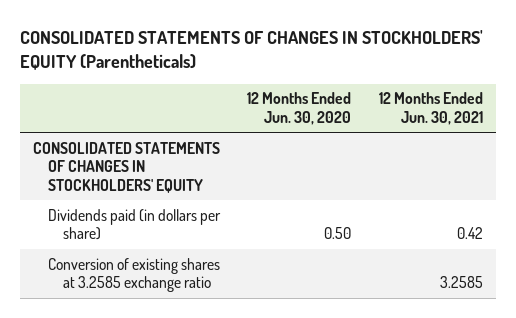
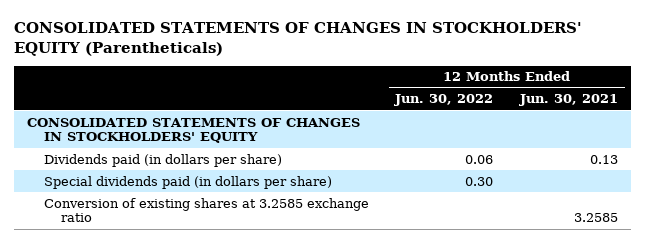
[247,92,352,125] 12 Months Ended Jun. 30, 2020 -> none
none -> [394,94,494,107] Jun. 30, 2022
[456,227,483,240] 0.42 -> [590,154,619,164] 0.13
none -> [43,175,332,189] Special dividends paid (in dollars per share)

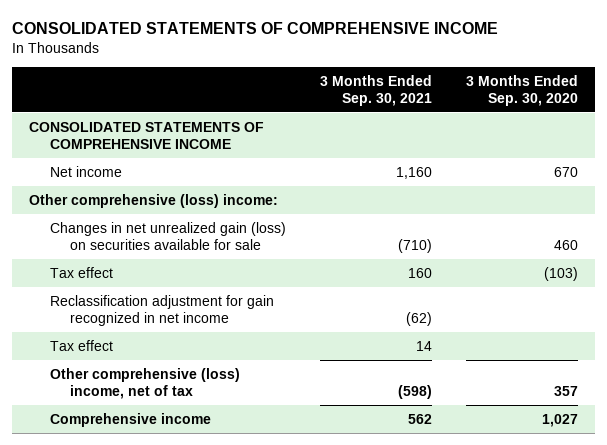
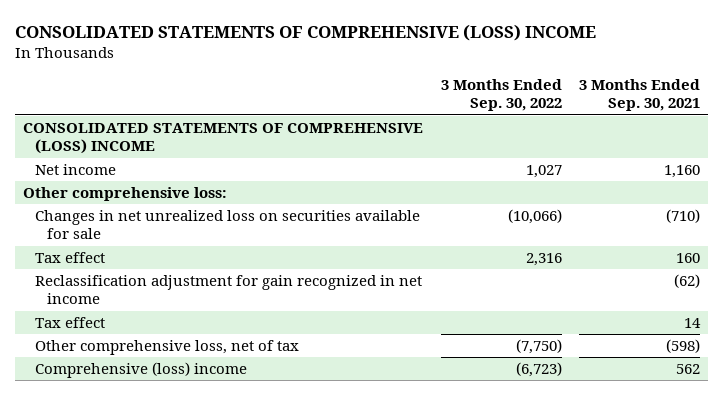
[12,21,499,34] CONSOLIDATED STATEMENTS OF COMPREHENSIVE INCOME -> [14,23,596,41] CONSOLIDATED STATEMENTS OF COMPREHENSIVE (LOSS) INCOME
[465,74,578,106] 3 Months Ended Sep. 30, 2020 -> none
none -> [440,78,562,112] 3 Months Ended Sep. 30, 2022
[29,121,265,149] CONSOLIDATED STATEMENTS OF COMPREHENSIVE INCOME -> [23,122,424,155] CONSOLIDATED STATEMENTS OF COMPREHENSIVE (LOSS) INCOME
[29,193,279,208] Other comprehensive (loss) income: -> [23,186,228,201] Other comprehensive loss:
[49,221,286,250] Changes in net unrealized gain (loss) on securities available for sale -> [35,209,421,240] Changes in net unrealized loss on securities available for sale
[49,367,240,399] Other comprehensive (loss) income, net of tax -> [35,339,300,355] Other comprehensive loss, net of tax
[49,412,211,427] Comprehensive income -> [35,361,248,378] Comprehensive (loss) income

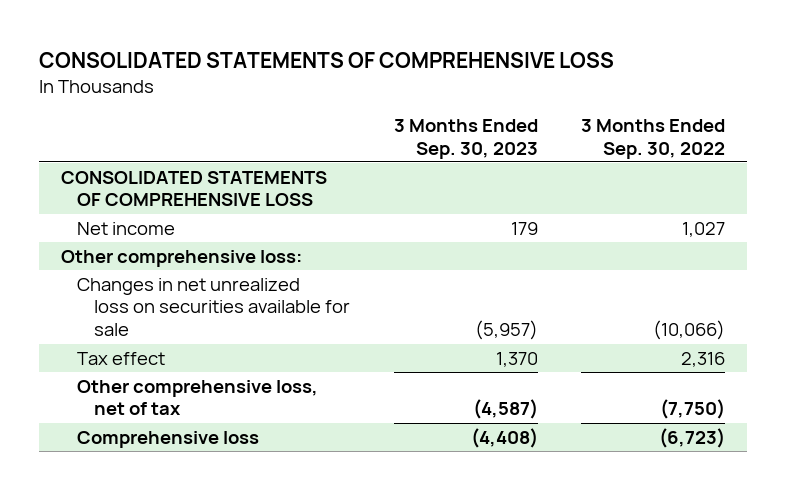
[14,23,596,41] CONSOLIDATED STATEMENTS OF COMPREHENSIVE (LOSS) INCOME -> [39,51,615,68] CONSOLIDATED STATEMENTS OF COMPREHENSIVE LOSS
[578,78,700,112] 3 Months Ended Sep. 30, 2021 -> none
none -> [393,118,538,159] 3 Months Ended Sep. 30, 2023
[23,122,424,155] CONSOLIDATED STATEMENTS OF COMPREHENSIVE (LOSS) INCOME -> [61,170,328,207] CONSOLIDATED STATEMENTS OF COMPREHENSIVE LOSS
[35,274,423,305] Reclassification adjustment for gain recognized in net income -> none
[35,316,106,328] Tax effect -> none
[35,361,248,378] Comprehensive (loss) income -> [77,430,260,448] Comprehensive loss

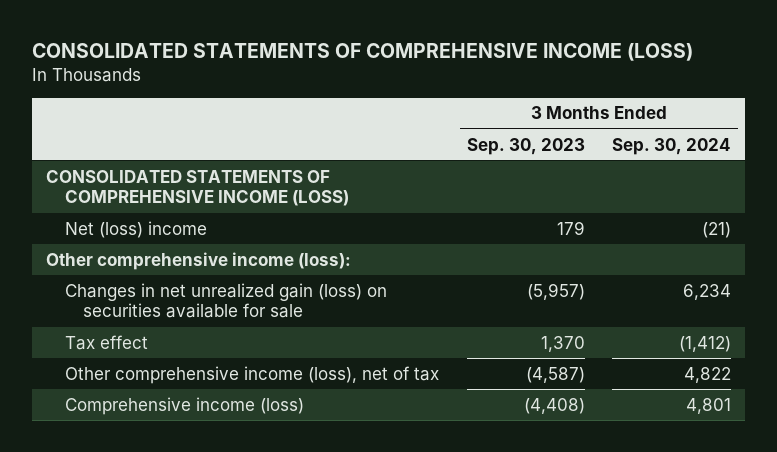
[39,51,615,68] CONSOLIDATED STATEMENTS OF COMPREHENSIVE LOSS -> [32,43,694,62] CONSOLIDATED STATEMENTS OF COMPREHENSIVE INCOME (LOSS)
[581,118,726,159] 3 Months Ended Sep. 30, 2022 -> none
none -> [612,137,732,155] Sep. 30, 2024
[61,170,328,207] CONSOLIDATED STATEMENTS OF COMPREHENSIVE LOSS -> [46,169,349,207] CONSOLIDATED STATEMENTS OF COMPREHENSIVE INCOME (LOSS)
[77,221,176,235] Net income -> [64,220,207,238] Net (loss) income
[61,249,303,267] Other comprehensive loss: -> [46,251,352,270] Other comprehensive income (loss):
[77,277,350,337] Changes in net unrealized loss on securities available for sale -> [64,282,387,319] Changes in net unrealized gain (loss) on securities available for sale
[77,379,319,416] Other comprehensive loss, net of tax -> [64,365,439,384] Other comprehensive income (loss), net of tax
[77,430,260,448] Comprehensive loss -> [64,396,304,415] Comprehensive income (loss)

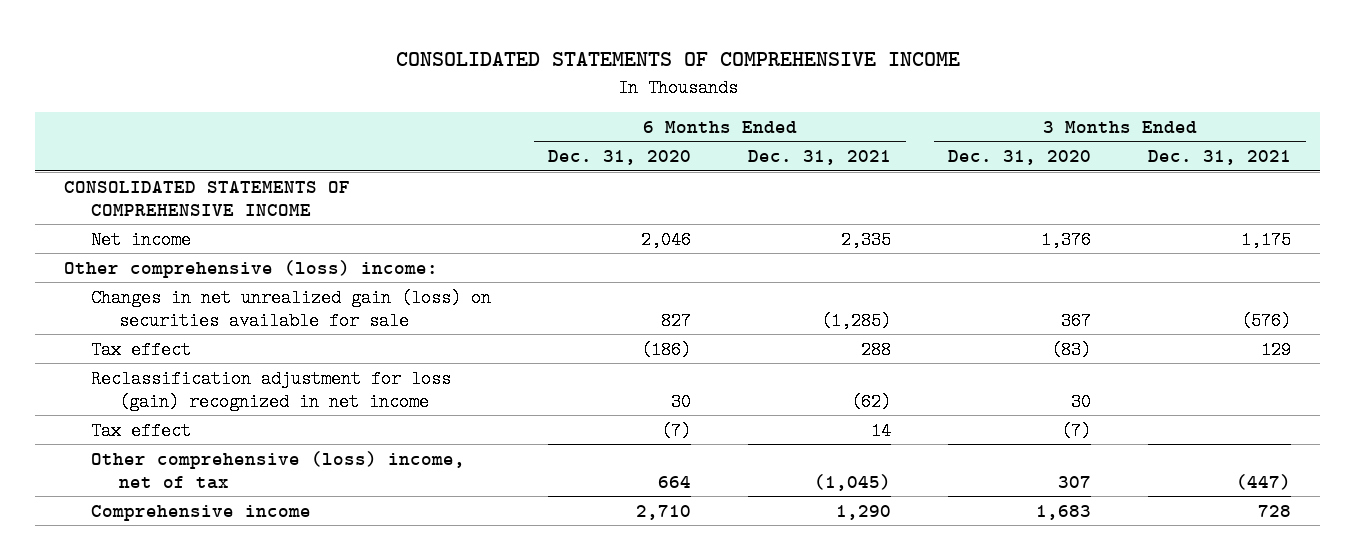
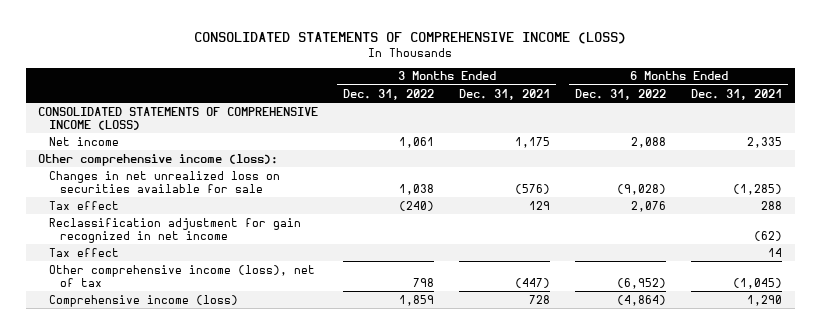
[395,51,960,66] CONSOLIDATED STATEMENTS OF COMPREHENSIVE INCOME -> [194,32,627,45] CONSOLIDATED STATEMENTS OF COMPREHENSIVE INCOME (LOSS)
[548,150,692,166] Dec. 31, 2020 -> none
[948,150,1092,166] Dec. 31, 2020 -> none
none -> [343,88,435,100] Dec. 31, 2022
none -> [575,88,667,100] Dec. 31, 2022
[63,180,350,216] CONSOLIDATED STATEMENTS OF COMPREHENSIVE INCOME -> [38,106,319,130] CONSOLIDATED STATEMENTS OF COMPREHENSIVE INCOME (LOSS)
[63,259,438,278] Other comprehensive (loss) income: -> [38,153,279,166] Other comprehensive income (loss):
[91,288,492,330] Changes in net unrealized gain (loss) on securities available for sale -> [49,170,281,193] Changes in net unrealized loss on securities available for sale
[91,369,452,411] Reclassification adjustment for loss (gain) recognized in net income -> [49,217,302,243] Reclassification adjustment for gain recognized in net income
[91,450,466,489] Other comprehensive (loss) income, net of tax -> [49,264,316,287] Other comprehensive income (loss), net of tax
[91,504,312,521] Comprehensive income -> [49,294,239,307] Comprehensive income (loss)

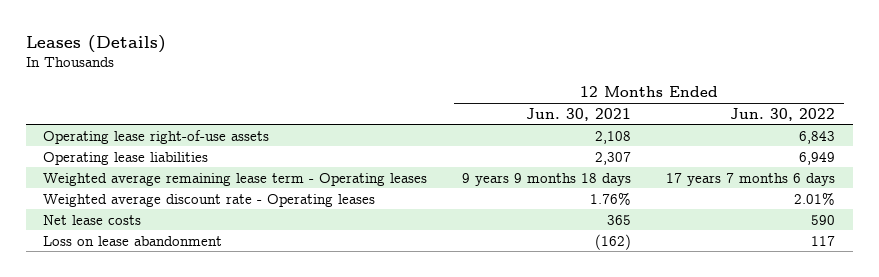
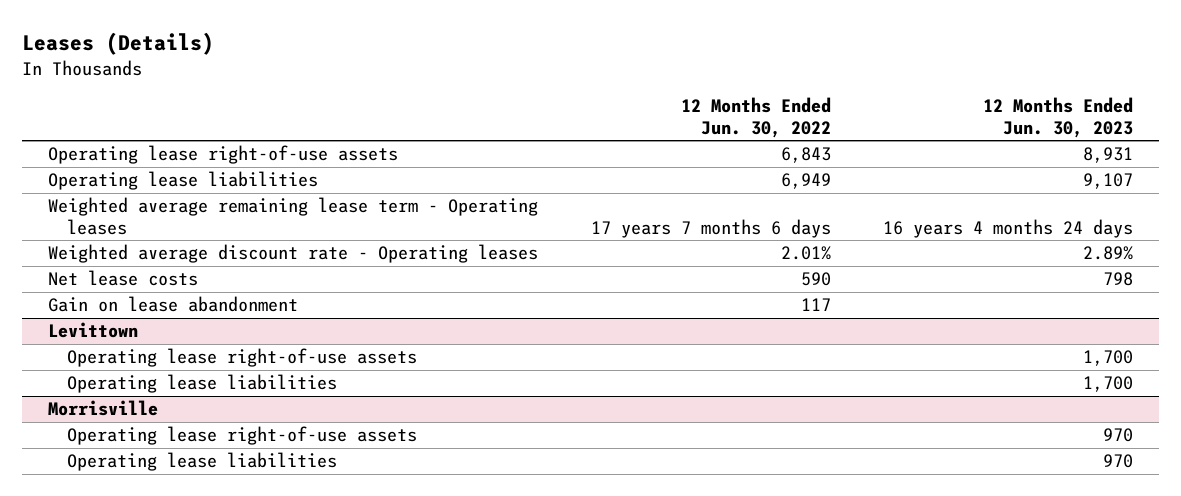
[526,107,632,121] Jun. 30, 2021 -> none
none -> [983,97,1134,138] 12 Months Ended Jun. 30, 2023
[43,235,223,246] Loss on lease abandonment -> [48,296,299,313] Gain on lease abandonment
none -> [48,322,139,339] Levittown
none -> [67,348,418,368] Operating lease right-of-use assets
none -> [67,374,338,394] Operating lease liabilities
none -> [48,400,159,417] Morrisville
none -> [67,426,418,446] Operating lease right-of-use assets
none -> [67,452,338,472] Operating lease liabilities

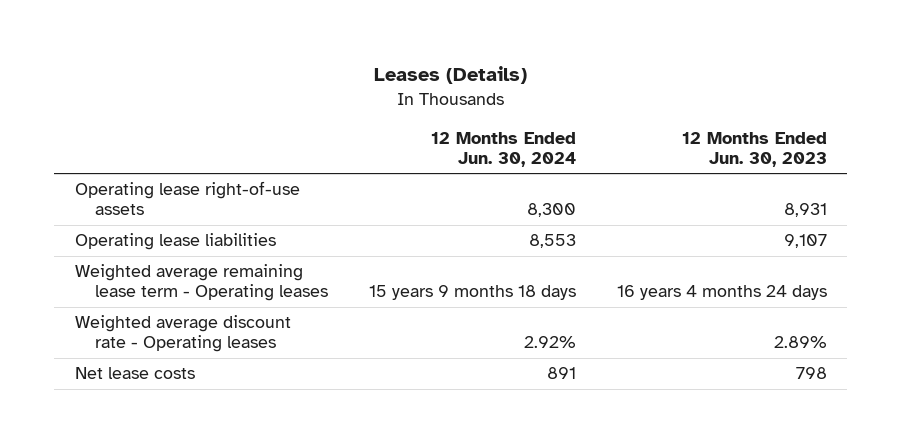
[680,97,831,138] 12 Months Ended Jun. 30, 2022 -> none
none -> [430,131,576,167] 12 Months Ended Jun. 30, 2024
[48,296,299,313] Gain on lease abandonment -> none
[48,322,139,339] Levittown -> none
[67,348,418,368] Operating lease right-of-use assets -> none
[67,374,338,394] Operating lease liabilities -> none
[48,400,159,417] Morrisville -> none
[67,426,418,446] Operating lease right-of-use assets -> none
[67,452,338,472] Operating lease liabilities -> none

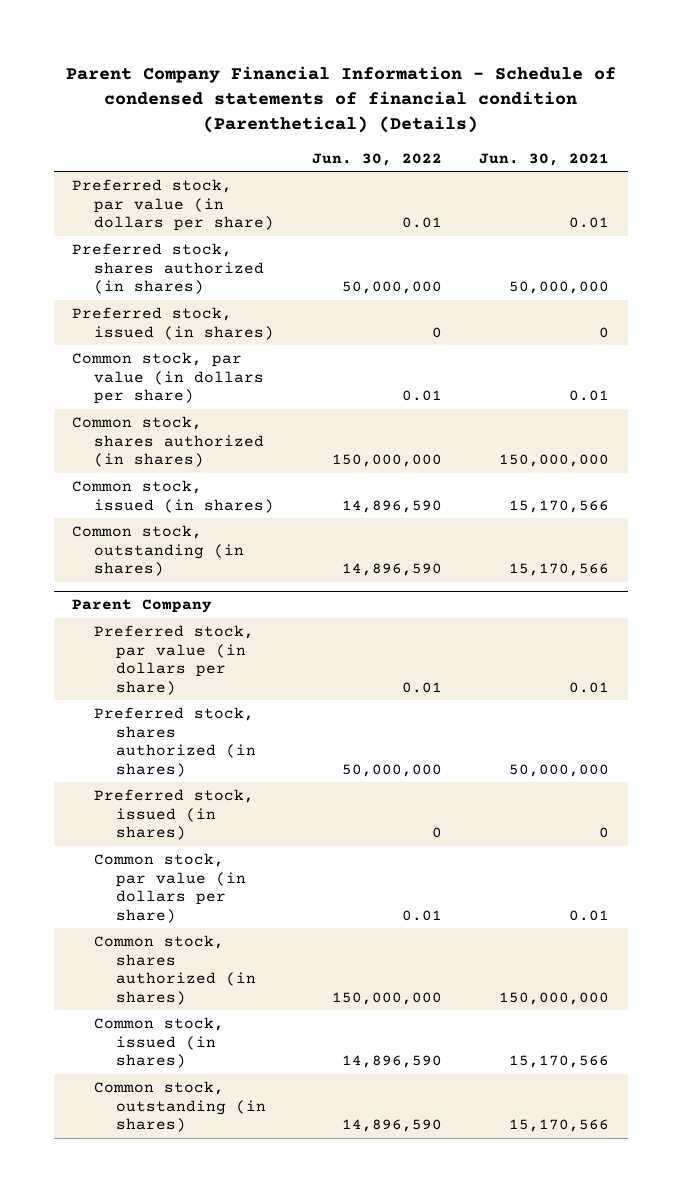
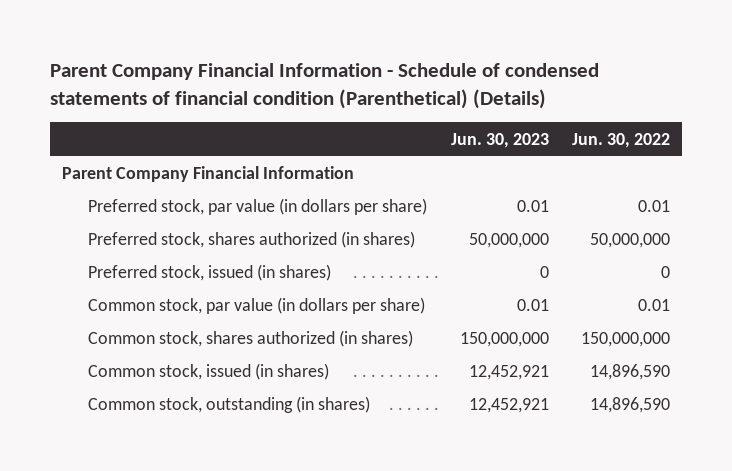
[479,152,610,166] Jun. 30, 2021 -> none
none -> [450,132,549,148] Jun. 30, 2023
[72,178,275,232] Preferred stock, par value (in dollars per share) -> none
[72,242,265,295] Preferred stock, shares authorized (in shares) -> none
[72,306,275,340] Preferred stock, issued (in shares) -> none
[72,351,265,405] Common stock, par value (in dollars per share) -> none
[72,415,265,468] Common stock, shares authorized (in shares) -> none
[72,479,275,513] Common stock, issued (in shares) -> none
[72,524,245,577] Common stock, outstanding (in shares) -> none
[72,599,213,614] Parent Company -> none
none -> [61,166,354,183] Parent Company Financial Information

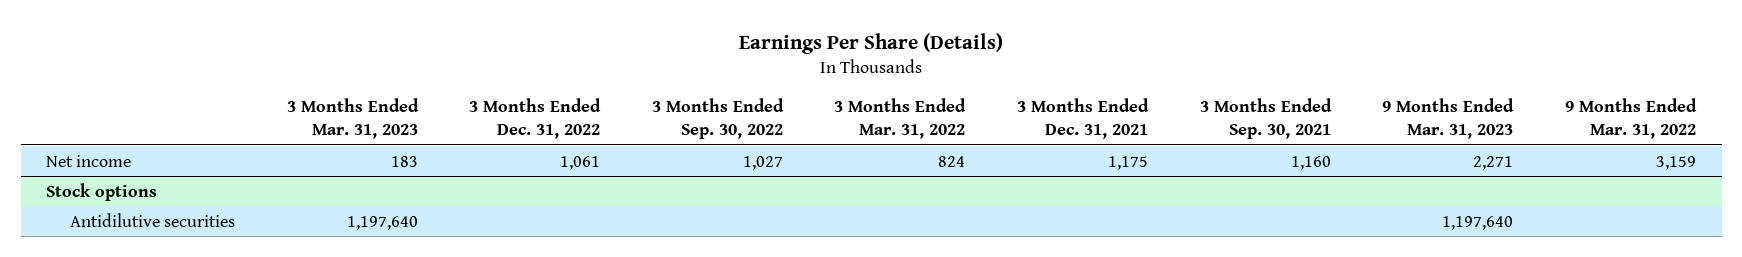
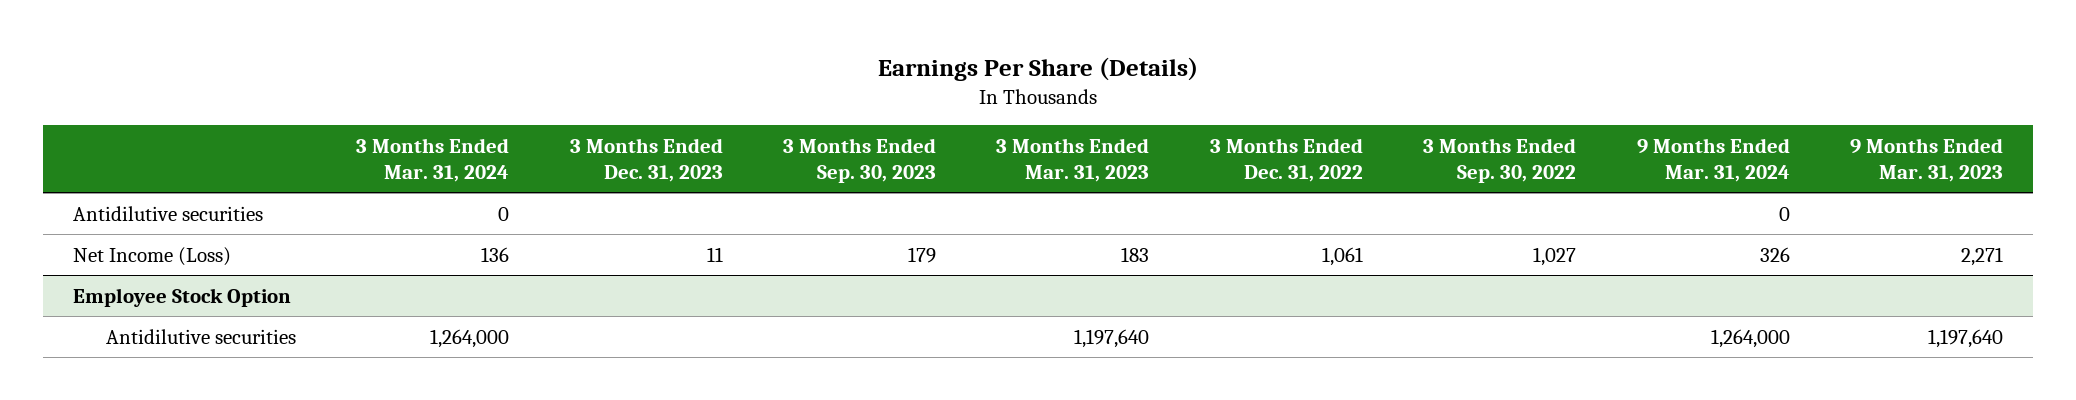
[834,97,967,139] 3 Months Ended Mar. 31, 2022 -> none
[1016,97,1149,139] 3 Months Ended Dec. 31, 2021 -> none
[1199,97,1332,139] 3 Months Ended Sep. 30, 2021 -> none
[1564,97,1697,139] 9 Months Ended Mar. 31, 2022 -> none
none -> [356,138,510,182] 3 Months Ended Mar. 31, 2024
none -> [569,138,723,182] 3 Months Ended Dec. 31, 2023
none -> [783,138,937,183] 3 Months Ended Sep. 30, 2023
none -> [1636,138,1790,182] 9 Months Ended Mar. 31, 2024
none -> [73,205,264,221] Antidilutive securities
[46,154,132,167] Net income -> [73,246,232,266] Net Income (Loss)
[46,182,158,201] Stock options -> [73,287,292,307] Employee Stock Option

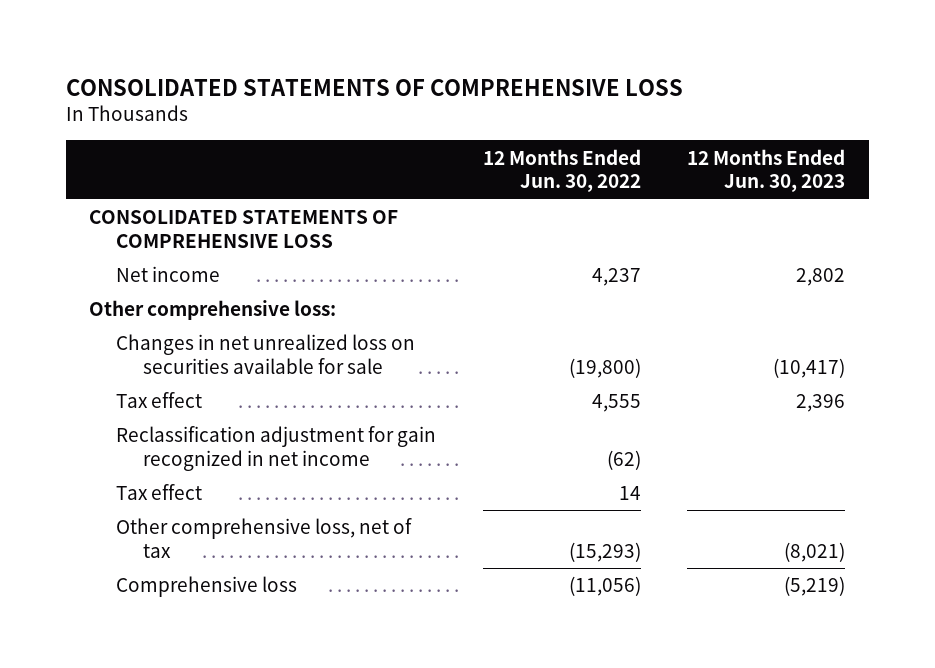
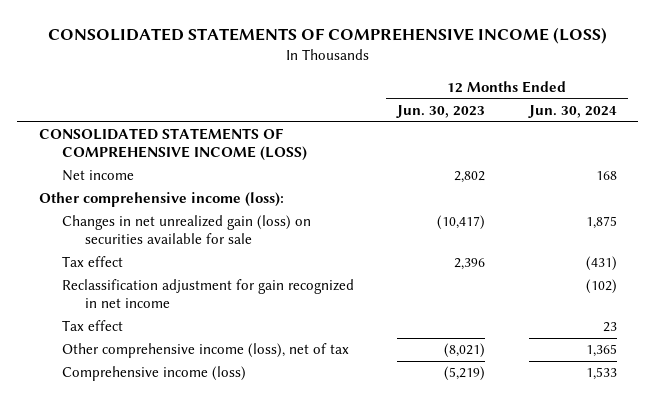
[65,78,683,96] CONSOLIDATED STATEMENTS OF COMPREHENSIVE LOSS -> [47,27,607,45] CONSOLIDATED STATEMENTS OF COMPREHENSIVE INCOME (LOSS)
[482,148,641,193] 12 Months Ended Jun. 30, 2022 -> none
none -> [527,105,617,119] Jun. 30, 2024
[89,210,399,248] CONSOLIDATED STATEMENTS OF COMPREHENSIVE LOSS -> [38,128,307,161] CONSOLIDATED STATEMENTS OF COMPREHENSIVE INCOME (LOSS)
[89,300,337,321] Other comprehensive loss: -> [38,192,284,208] Other comprehensive income (loss):
[116,334,416,374] Changes in net unrealized loss on securities available for sale -> [61,215,311,244] Changes in net unrealized gain (loss) on securities available for sale
[116,518,413,558] Other comprehensive loss, net of tax -> [61,343,349,359] Other comprehensive income (loss), net of tax
[116,576,298,598] Comprehensive loss -> [61,366,246,382] Comprehensive income (loss)

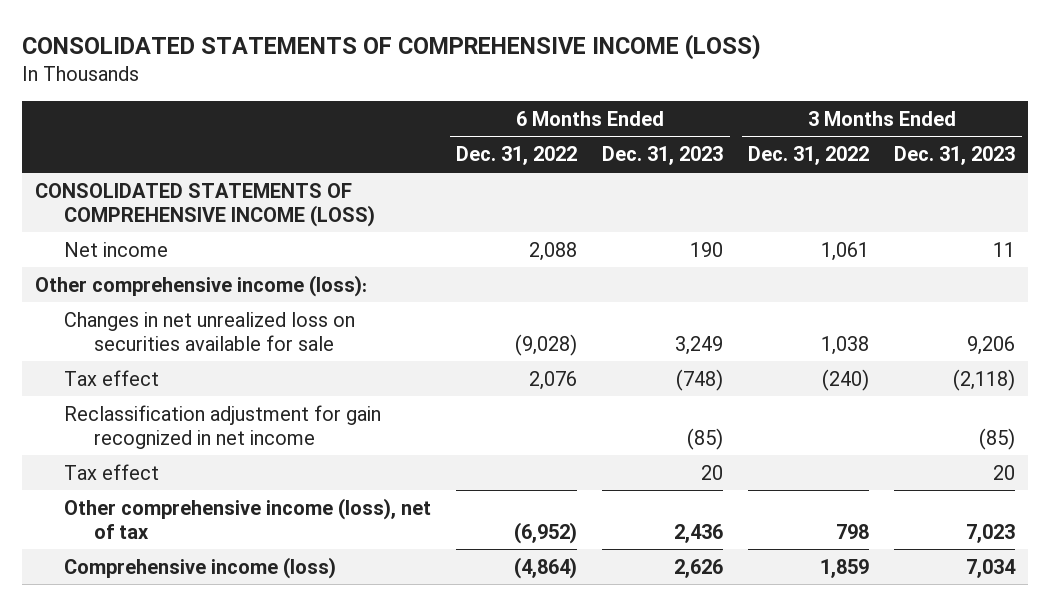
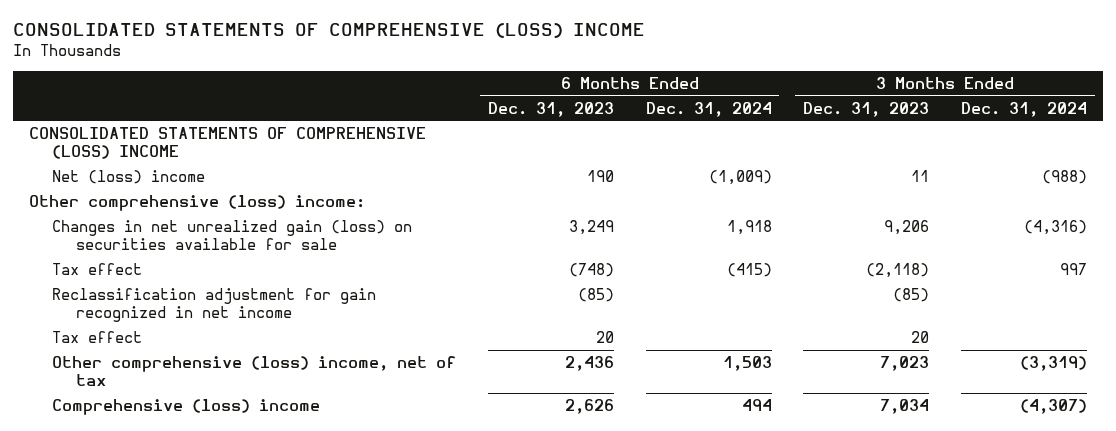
[22,33,762,60] CONSOLIDATED STATEMENTS OF COMPREHENSIVE INCOME (LOSS) -> [12,22,645,38] CONSOLIDATED STATEMENTS OF COMPREHENSIVE (LOSS) INCOME
[456,146,578,166] Dec. 31, 2022 -> none
[748,146,870,166] Dec. 31, 2022 -> none
none -> [645,101,772,117] Dec. 31, 2024
none -> [960,101,1087,117] Dec. 31, 2024
[34,182,376,227] CONSOLIDATED STATEMENTS OF COMPREHENSIVE INCOME (LOSS) -> [28,127,426,160] CONSOLIDATED STATEMENTS OF COMPREHENSIVE (LOSS) INCOME
[64,241,169,257] Net income -> [52,170,206,185] Net (loss) income
[34,274,367,297] Other comprehensive income (loss): -> [28,195,365,212] Other comprehensive (loss) income:
[64,311,356,351] Changes in net unrealized loss on securities available for sale -> [52,220,413,251] Changes in net unrealized gain (loss) on securities available for sale
[64,497,432,539] Other comprehensive income (loss), net of tax -> [52,356,457,387] Other comprehensive (loss) income, net of tax
[64,556,337,579] Comprehensive income (loss) -> [52,399,321,416] Comprehensive (loss) income

